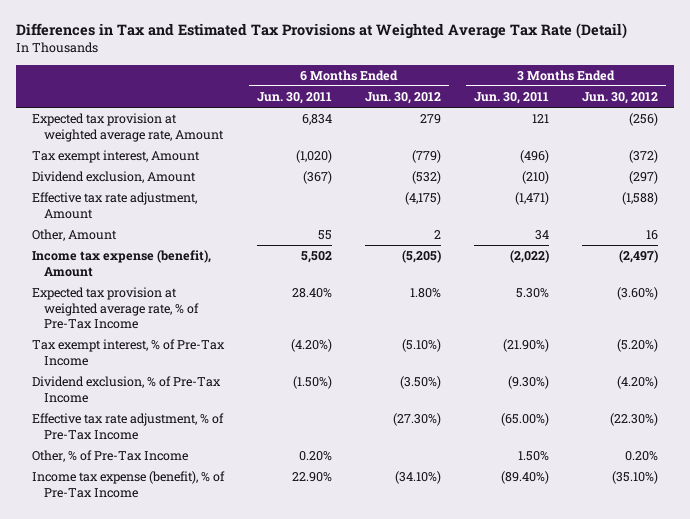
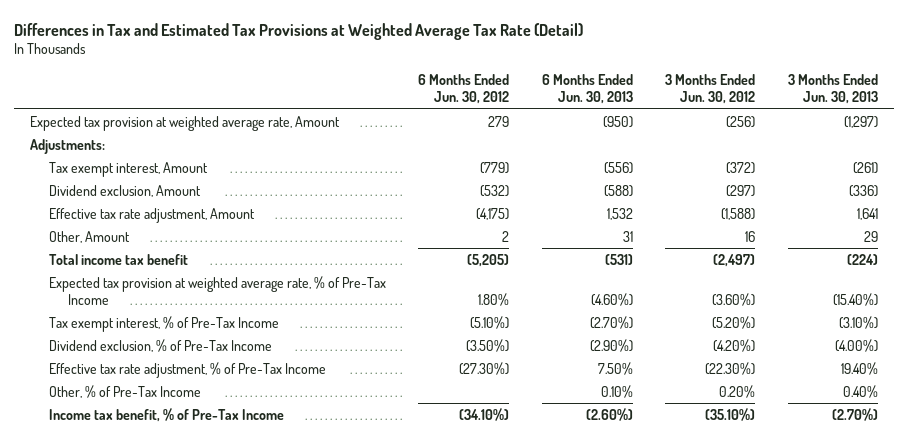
[257,92,333,105] Jun. 30, 2011 -> none
[473,92,549,105] Jun. 30, 2011 -> none
none -> [541,73,633,105] 6 Months Ended Jun. 30, 2013
none -> [787,73,878,105] 3 Months Ended Jun. 30, 2013
none -> [30,138,106,154] Adjustments:
[32,250,212,277] Income tax expense (benefit), Amount -> [48,253,188,265] Total income tax benefit
[32,471,226,498] Income tax expense (benefit), % of Pre-Tax Income -> [48,407,284,422] Income tax benefit, % of Pre-Tax Income

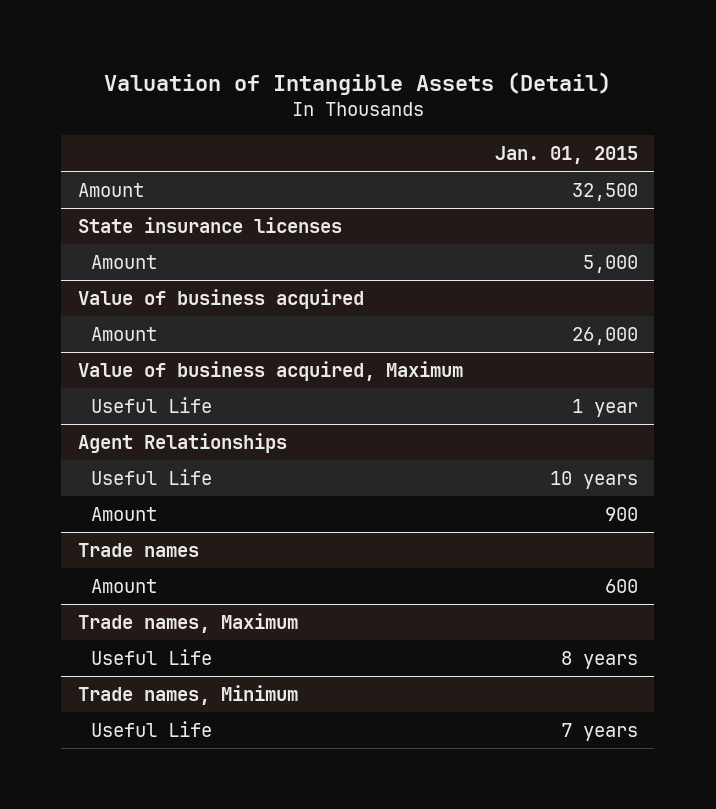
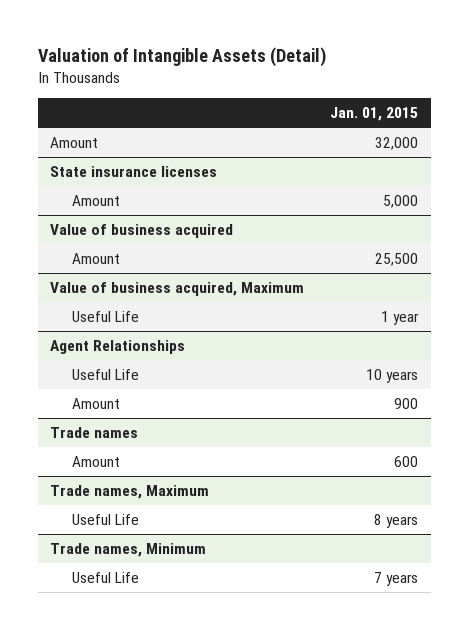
[571,182,638,201] 32,500 -> [375,136,419,150] 32,000
[571,326,638,345] 26,000 -> [375,252,419,266] 25,500

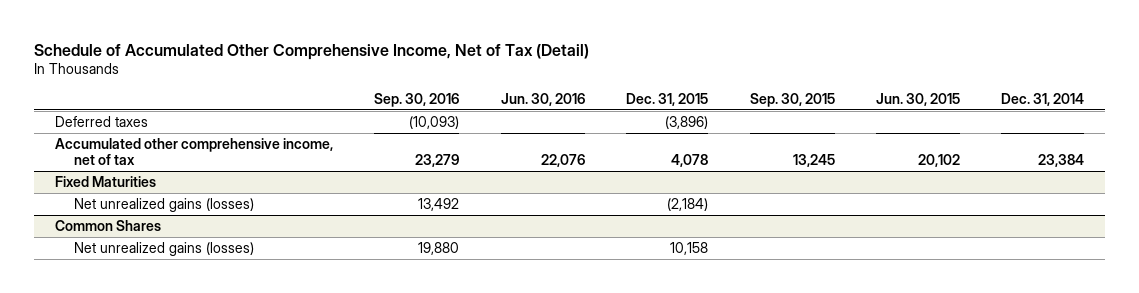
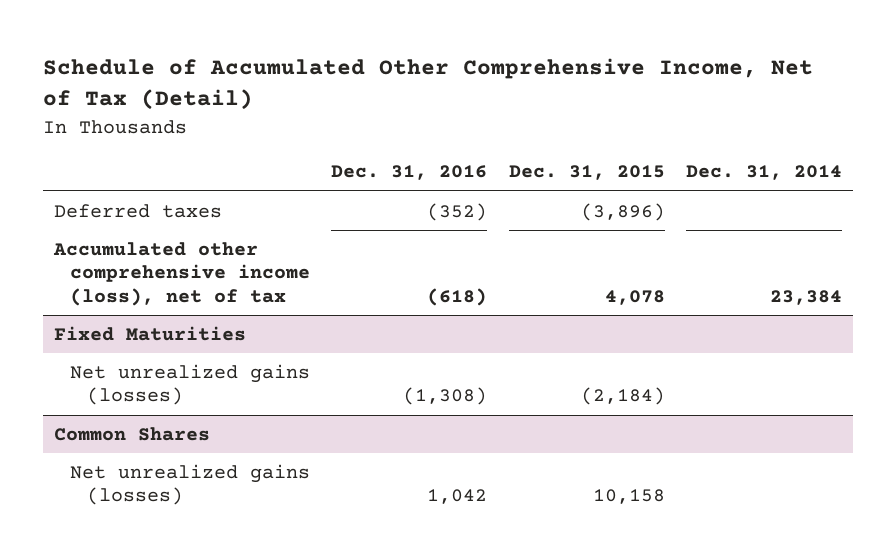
[374,92,460,107] Sep. 30, 2016 -> none
[500,92,585,106] Jun. 30, 2016 -> none
[749,92,835,107] Sep. 30, 2015 -> none
[876,92,961,106] Jun. 30, 2015 -> none
none -> [331,165,488,181] Dec. 31, 2016
[54,137,333,166] Accumulated other comprehensive income, net of tax -> [52,241,311,307] Accumulated other comprehensive income (loss), net of tax

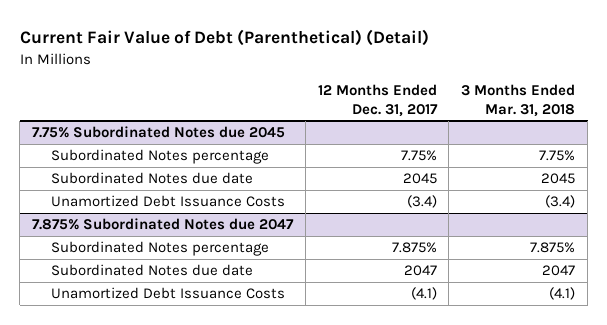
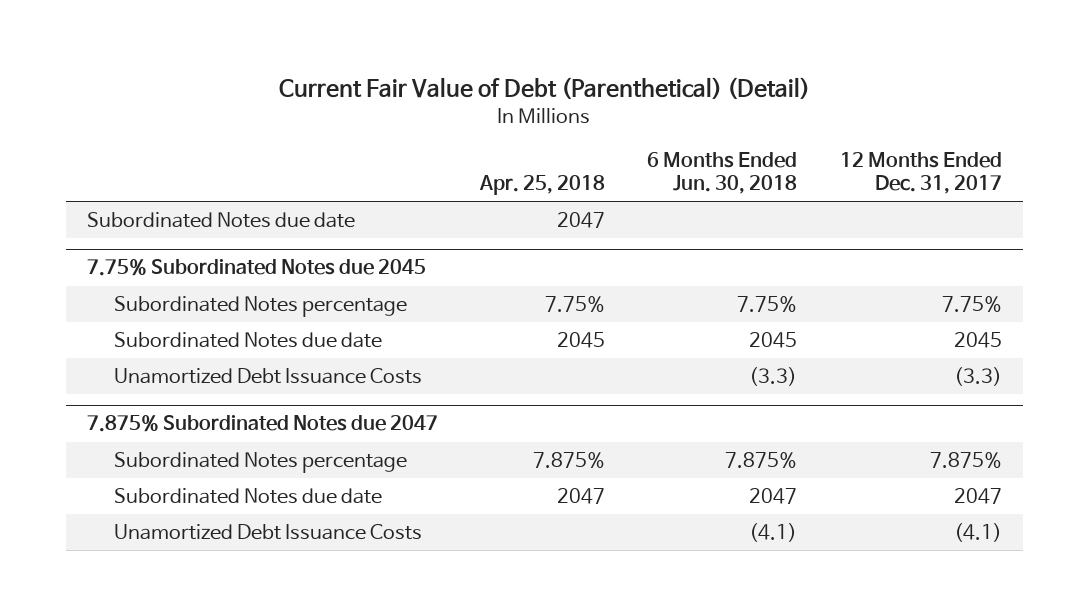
[461,83,576,117] 3 Months Ended Mar. 31, 2018 -> none
none -> [479,174,606,195] Apr. 25, 2018
none -> [647,152,798,194] 6 Months Ended Jun. 30, 2018
none -> [86,212,355,229] Subordinated Notes due date
[406,195,437,209] (3.4) -> [953,367,1002,387] (3.3)

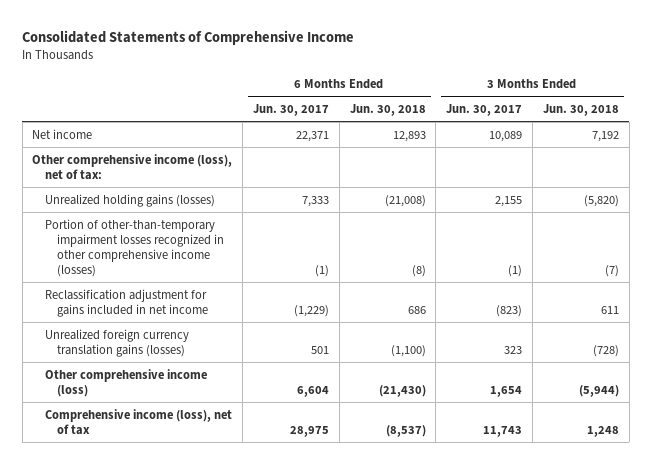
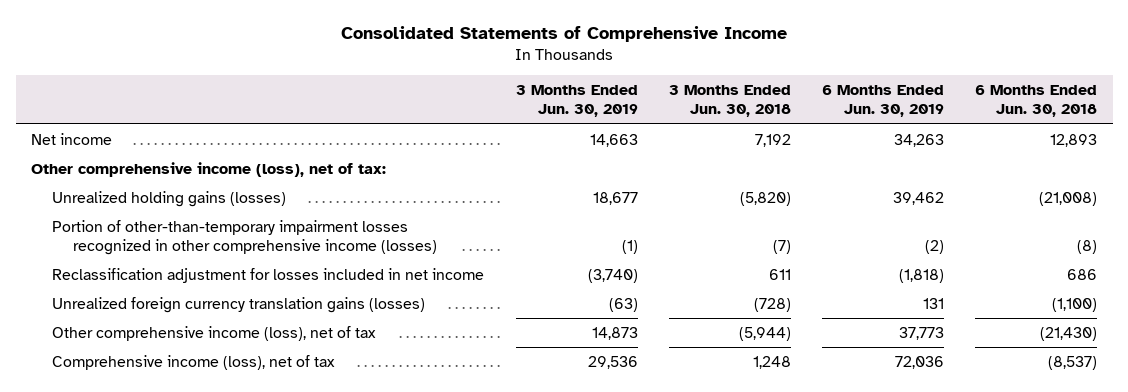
[252,103,329,116] Jun. 30, 2017 -> none
[446,103,523,116] Jun. 30, 2017 -> none
none -> [515,84,638,118] 3 Months Ended Jun. 30, 2019
none -> [821,84,944,118] 6 Months Ended Jun. 30, 2019
[44,288,209,317] Reclassification adjustment for gains included in net income -> [52,267,485,283] Reclassification adjustment for losses included in net income
[44,368,207,397] Other comprehensive income (loss) -> [52,325,377,341] Other comprehensive income (loss), net of tax

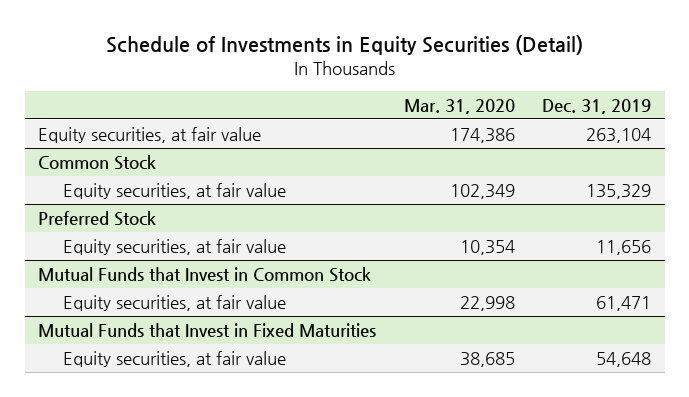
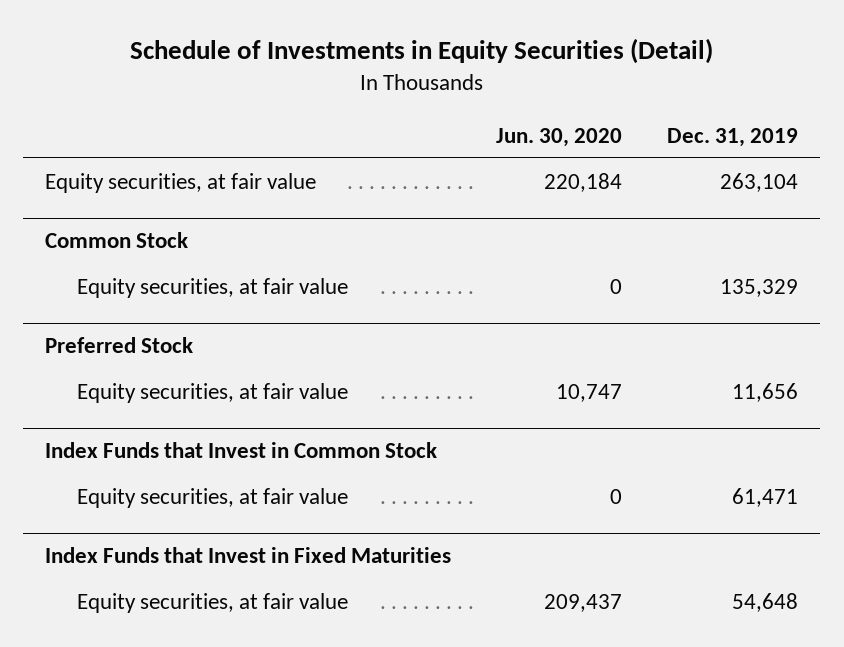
[403,98,515,114] Mar. 31, 2020 -> none
none -> [496,127,623,147] Jun. 30, 2020
[38,266,372,282] Mutual Funds that Invest in Common Stock -> [45,442,438,459] Index Funds that Invest in Common Stock
[38,322,377,337] Mutual Funds that Invest in Fixed Maturities -> [45,547,452,564] Index Funds that Invest in Fixed Maturities

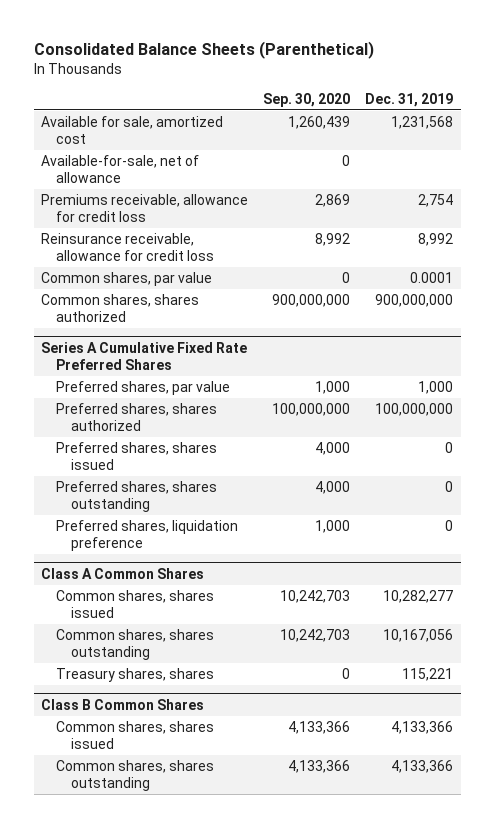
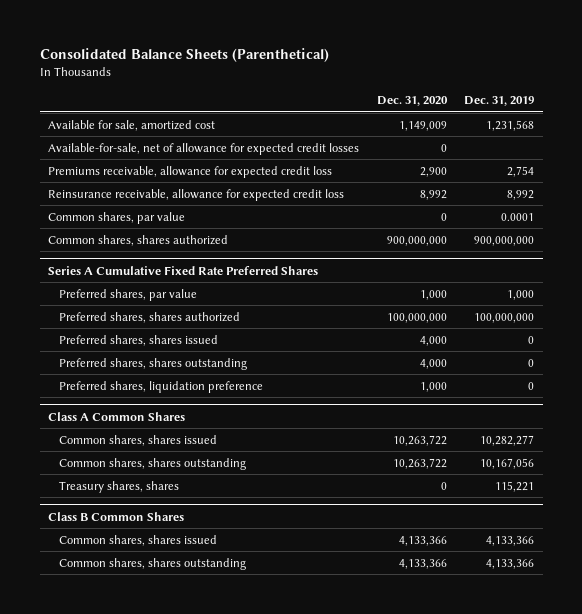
[263,92,351,107] Sep. 30, 2020 -> none
none -> [376,96,448,107] Dec. 31, 2020
[41,154,200,184] Available-for-sale, net of allowance -> [48,142,360,155] Available-for-sale, net of allowance for expected credit losses
[41,193,249,223] Premiums receivable, allowance for credit loss -> [48,165,333,178] Premiums receivable, allowance for expected credit loss
[41,232,215,262] Reinsurance receivable, allowance for credit loss -> [48,188,345,201] Reinsurance receivable, allowance for expected credit loss

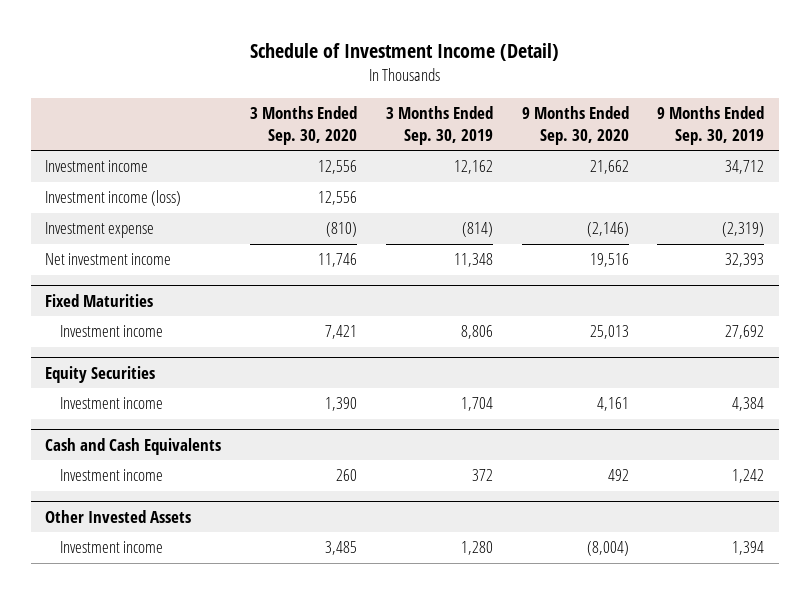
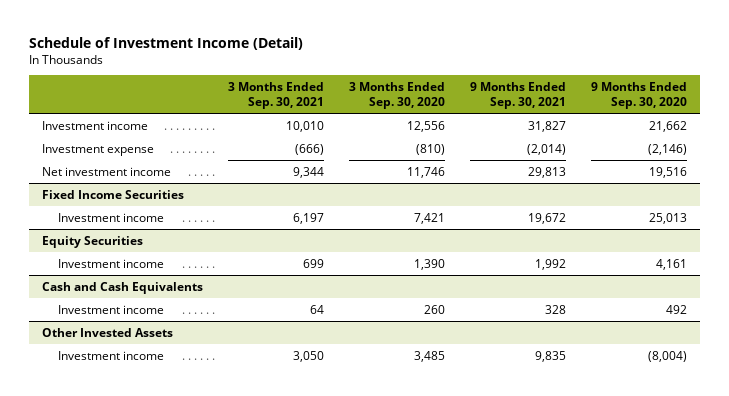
[385,106,493,145] 3 Months Ended Sep. 30, 2019 -> none
[657,106,765,145] 9 Months Ended Sep. 30, 2019 -> none
none -> [227,82,324,109] 3 Months Ended Sep. 30, 2021
none -> [470,82,567,109] 9 Months Ended Sep. 30, 2021
[45,190,182,207] Investment income (loss) -> none
[45,294,154,308] Fixed Maturities -> [41,189,184,199] Fixed Income Securities

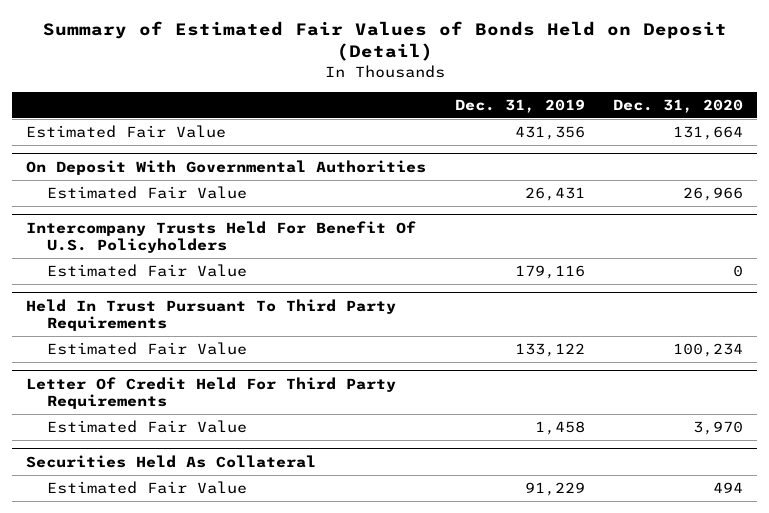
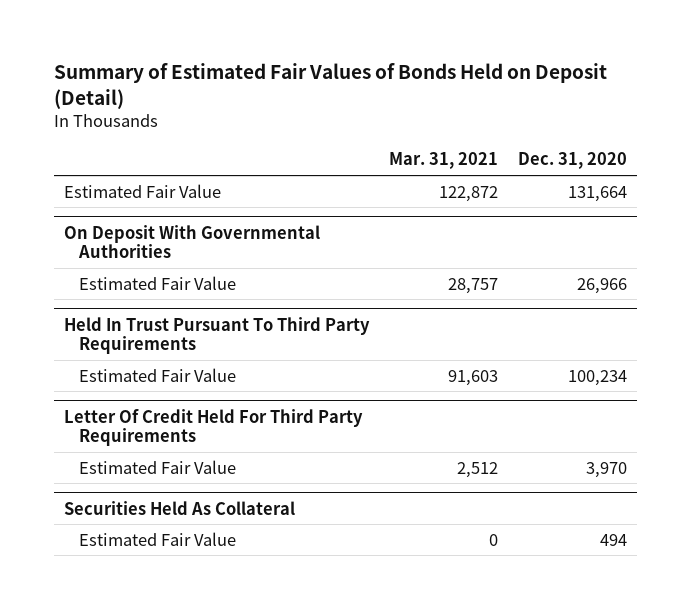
[454,98,585,113] Dec. 31, 2019 -> none
none -> [388,152,498,170] Mar. 31, 2021
[26,220,417,253] Intercompany Trusts Held For Benefit Of U.S. Policyholders -> none
[47,264,248,278] Estimated Fair Value -> none

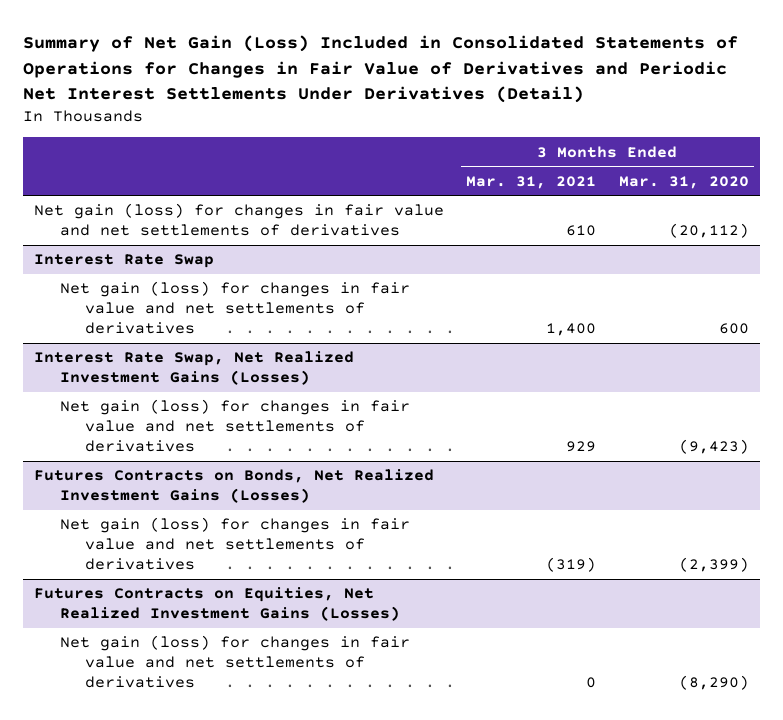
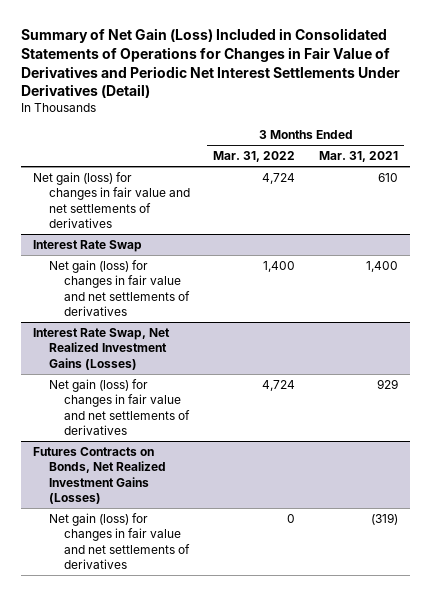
[618,175,749,189] Mar. 31, 2020 -> none
none -> [213,151,296,163] Mar. 31, 2022
[34,587,400,622] Futures Contracts on Equities, Net Realized Investment Gains (Losses) -> none
[59,635,410,689] Net gain (loss) for changes in fair value and net settlements of derivatives -> none

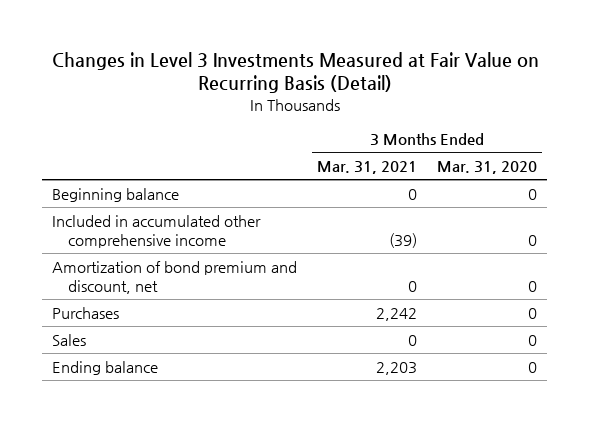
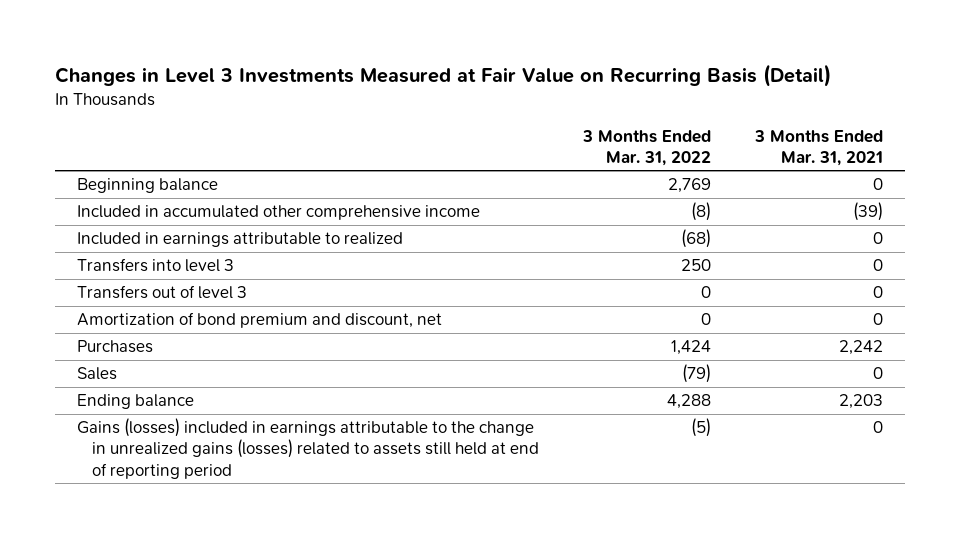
[437,161,538,175] Mar. 31, 2020 -> none
none -> [582,129,712,166] 3 Months Ended Mar. 31, 2022
none -> [76,232,403,248] Included in earnings attributable to realized
none -> [76,258,234,273] Transfers into level 3
none -> [76,285,247,300] Transfers out of level 3
none -> [76,418,540,479] Gains (losses) included in earnings attributable to the change in unrealized gains (losses) related to assets still held at end of reporting period

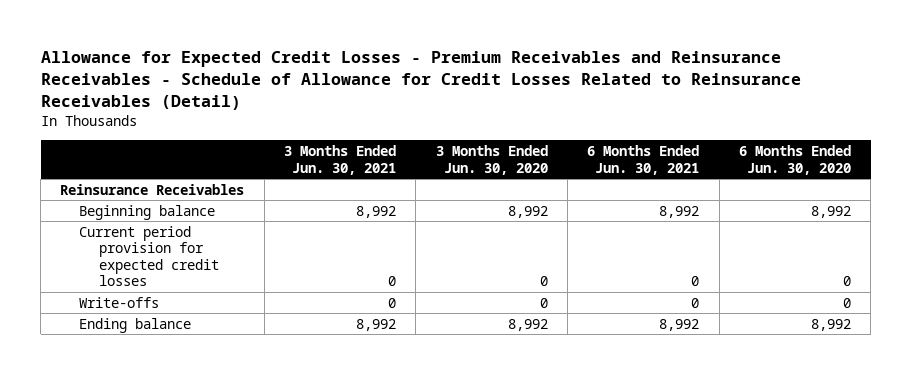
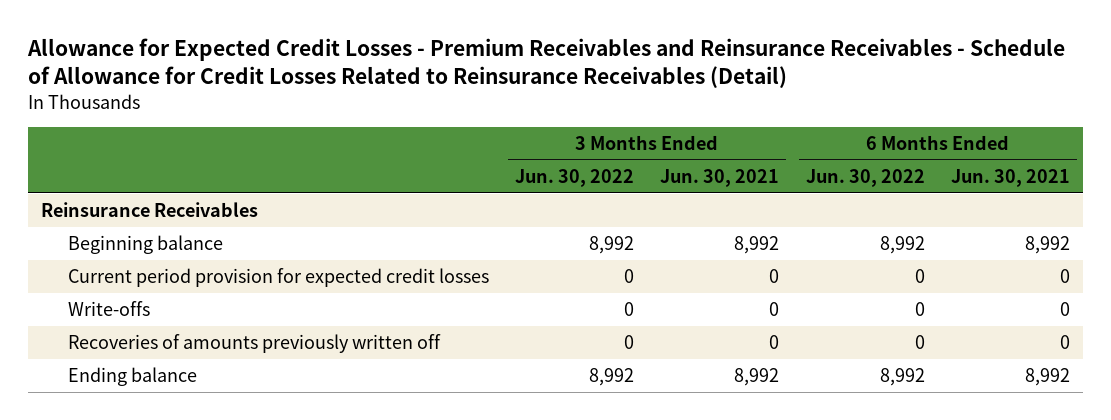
[435,145,548,175] 3 Months Ended Jun. 30, 2020 -> none
[739,145,852,175] 6 Months Ended Jun. 30, 2020 -> none
none -> [514,168,634,187] Jun. 30, 2022
none -> [805,168,925,187] Jun. 30, 2022
none -> [67,334,441,354] Recoveries of amounts previously written off

